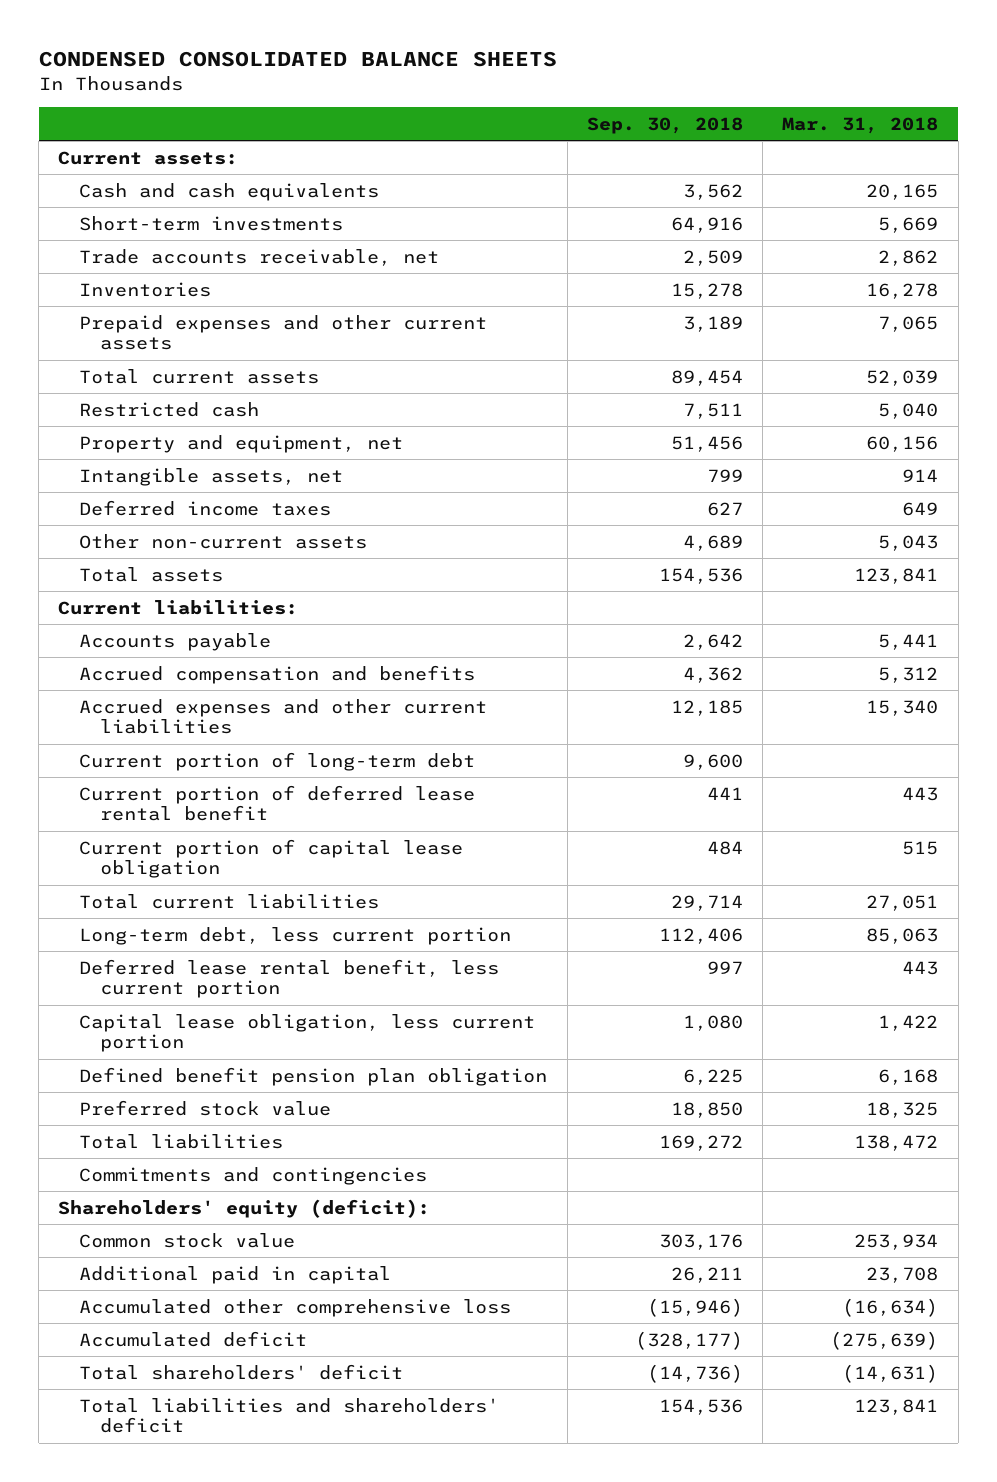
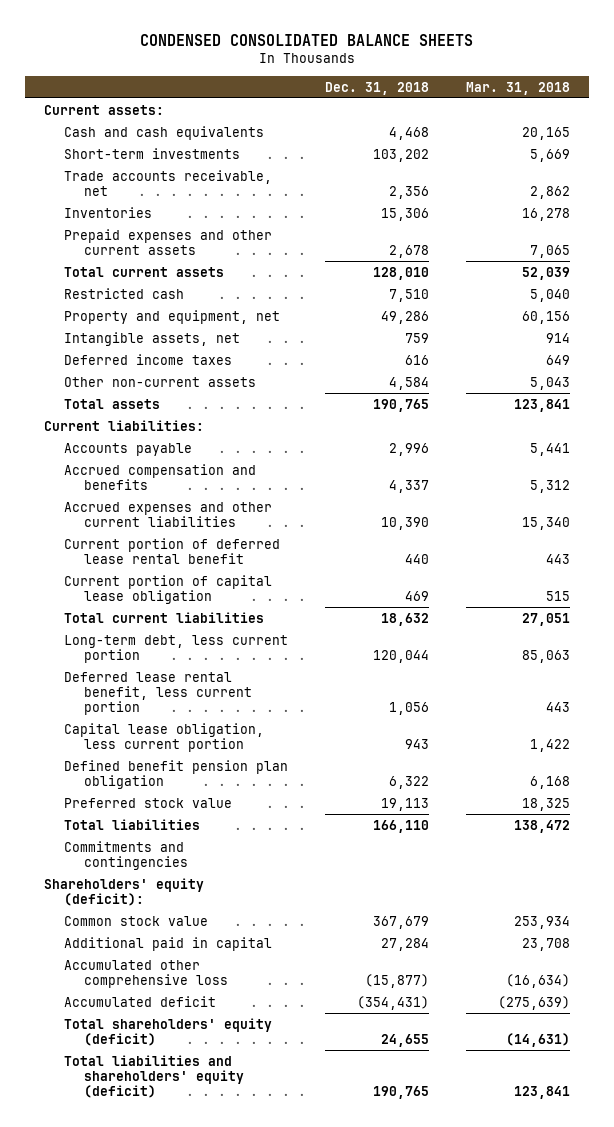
[586,116,743,134] Sep. 30, 2018 -> none
none -> [325,81,430,95] Dec. 31, 2018
[79,751,476,771] Current portion of long-term debt -> none
[79,1363,404,1380] Total shareholders' deficit -> [63,1017,272,1046] Total shareholders' equity (deficit)
[79,1397,500,1434] Total liabilities and shareholders' deficit -> [63,1054,244,1099] Total liabilities and shareholders' equity (deficit)

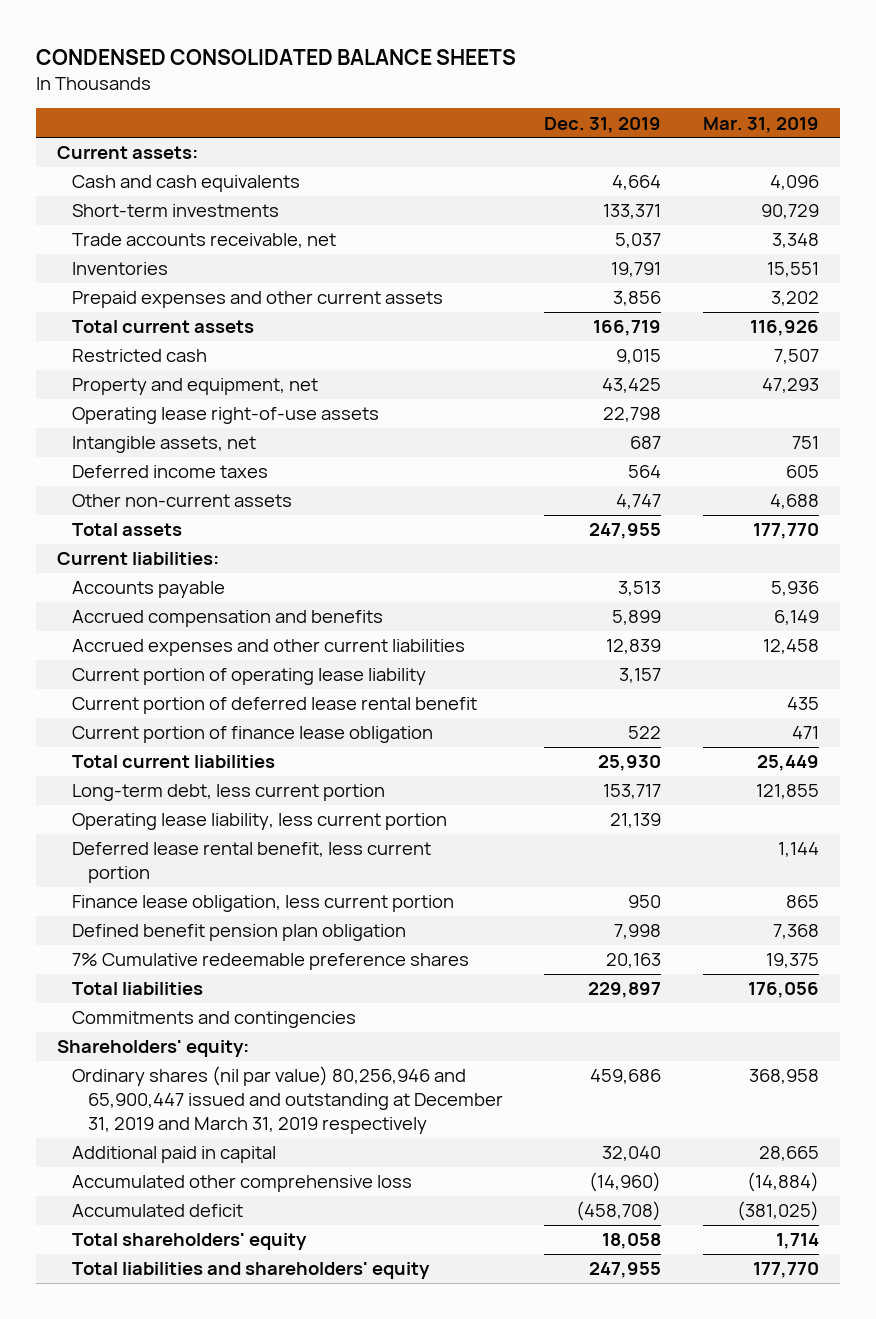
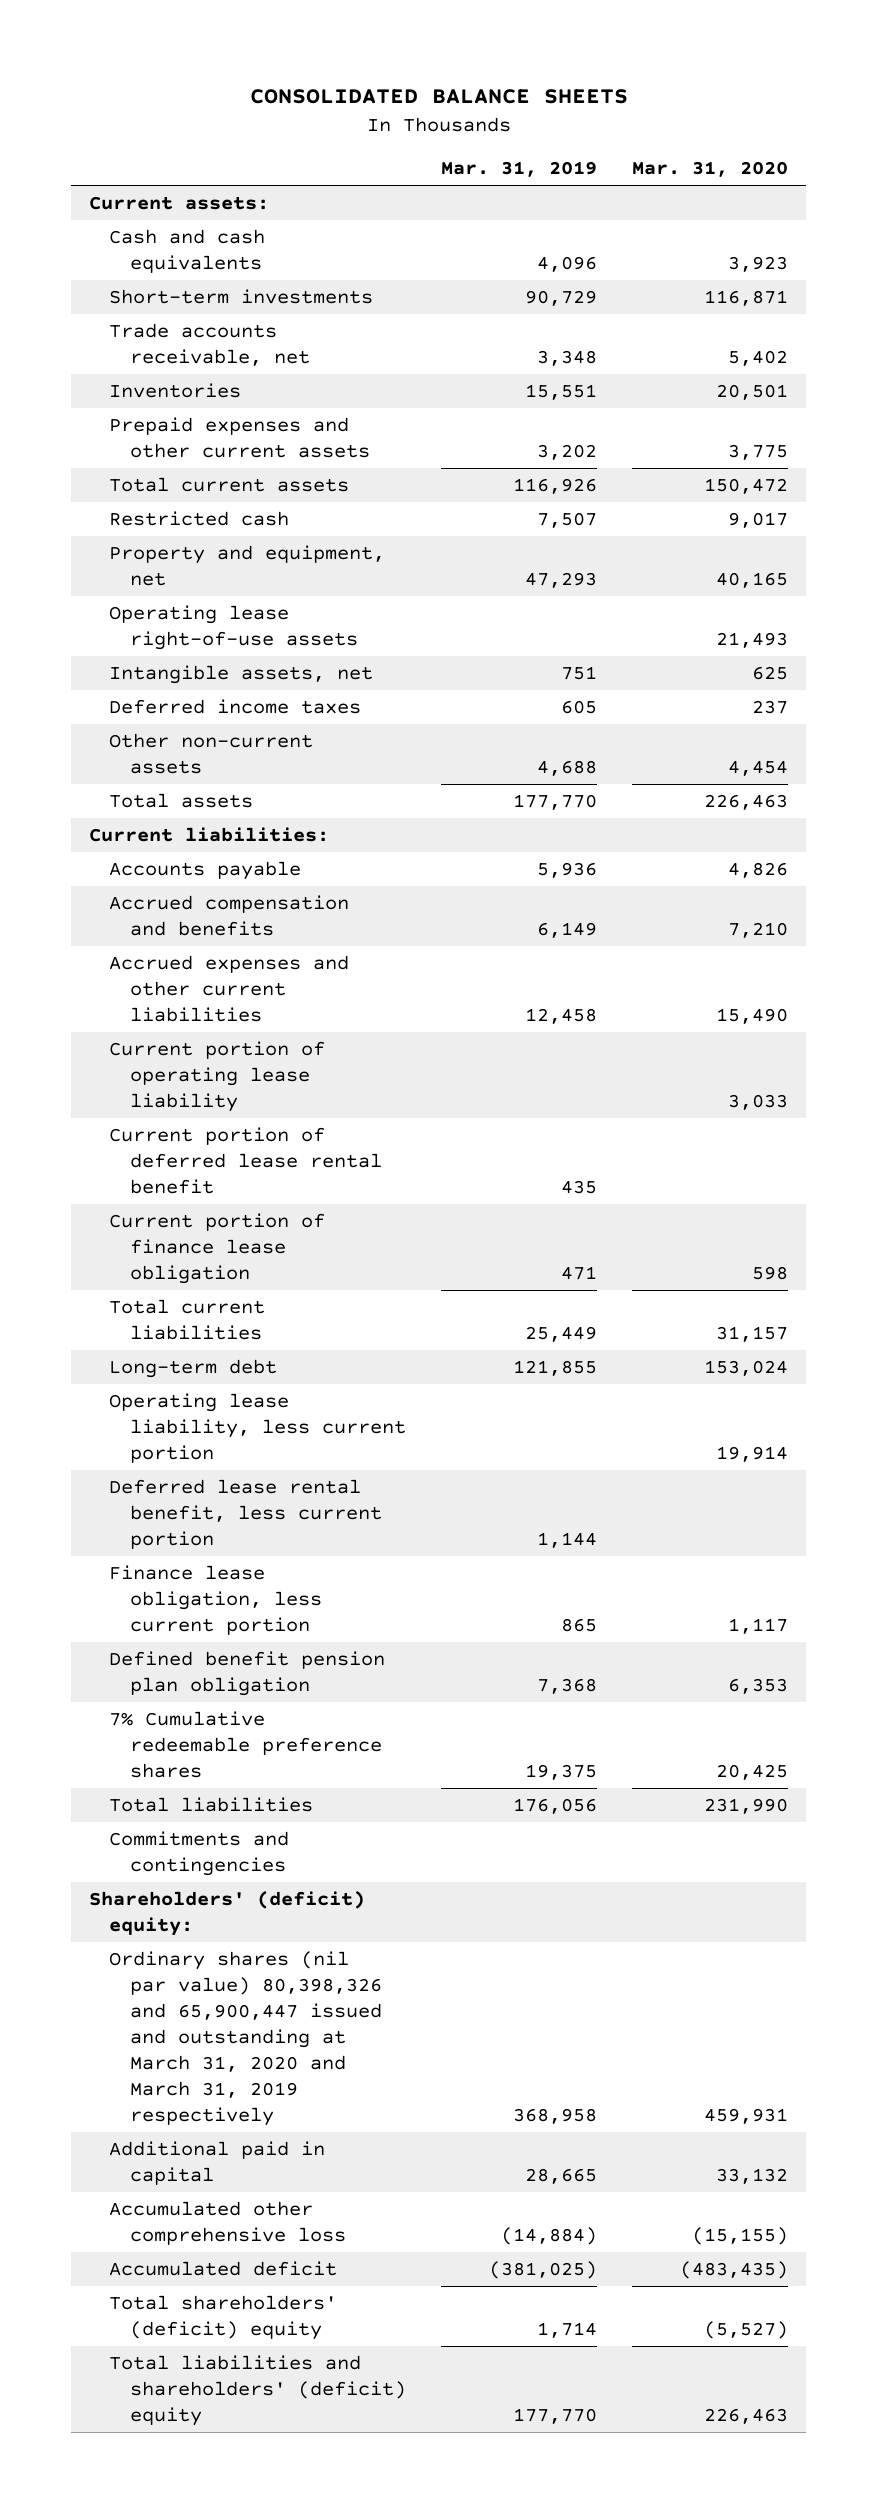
[36,48,517,65] CONDENSED CONSOLIDATED BALANCE SHEETS -> [249,88,628,104] CONSOLIDATED BALANCE SHEETS
[544,116,662,133] Dec. 31, 2019 -> none
none -> [632,161,789,178] Mar. 31, 2020
[72,784,386,802] Long-term debt, less current portion -> [109,1359,278,1379] Long-term debt
[57,1040,250,1058] Shareholders' equity: -> [88,1891,365,1937] Shareholders' (deficit) equity:
[72,1066,503,1135] Ordinary shares (nil par value) 80,256,946 and 65,900,447 issued and outstanding at December 31, 2019 and March 31, 2019 respectively -> [109,1951,382,2127] Ordinary shares (nil par value) 80,398,326 and 65,900,447 issued and outstanding at March 31, 2020 and March 31, 2019 respectively
[72,1233,308,1251] Total shareholders' equity -> [109,2295,338,2341] Total shareholders' (deficit) equity
[72,1262,431,1280] Total liabilities and shareholders' equity -> [109,2355,406,2427] Total liabilities and shareholders' (deficit) equity

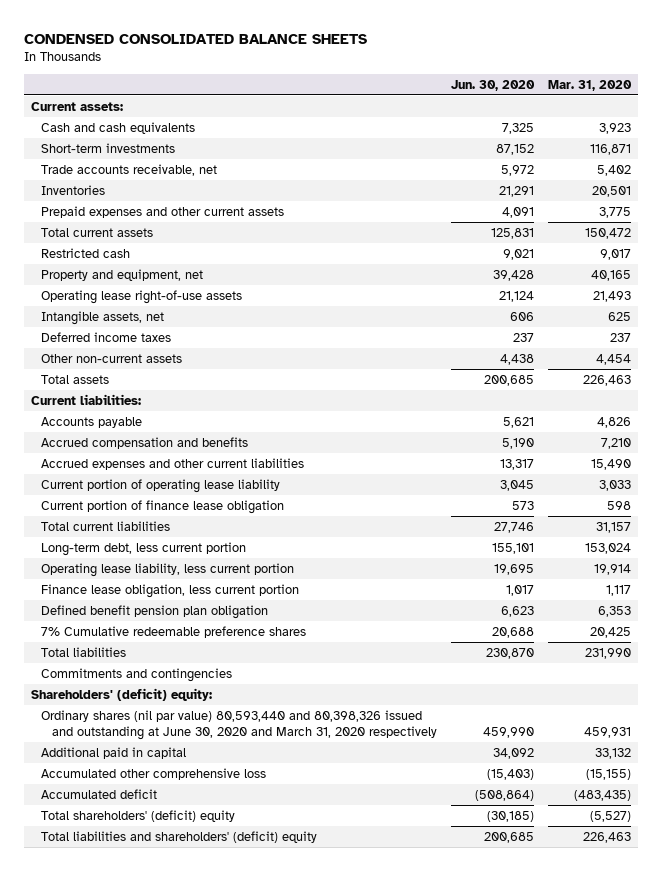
[249,88,628,104] CONSOLIDATED BALANCE SHEETS -> [23,33,367,44] CONDENSED CONSOLIDATED BALANCE SHEETS
[441,161,598,178] Mar. 31, 2019 -> none
none -> [450,79,535,91] Jun. 30, 2020
[109,1127,382,1195] Current portion of deferred lease rental benefit -> none
[109,1359,278,1379] Long-term debt -> [41,541,247,556] Long-term debt, less current portion
[109,1479,382,1550] Deferred lease rental benefit, less current portion -> none
[109,1951,382,2127] Ordinary shares (nil par value) 80,398,326 and 65,900,447 issued and outstanding at March 31, 2020 and March 31, 2019 respectively -> [41,709,437,740] Ordinary shares (nil par value) 80,593,440 and 80,398,326 issued and outstanding at June 30, 2020 and March 31, 2020 respectively

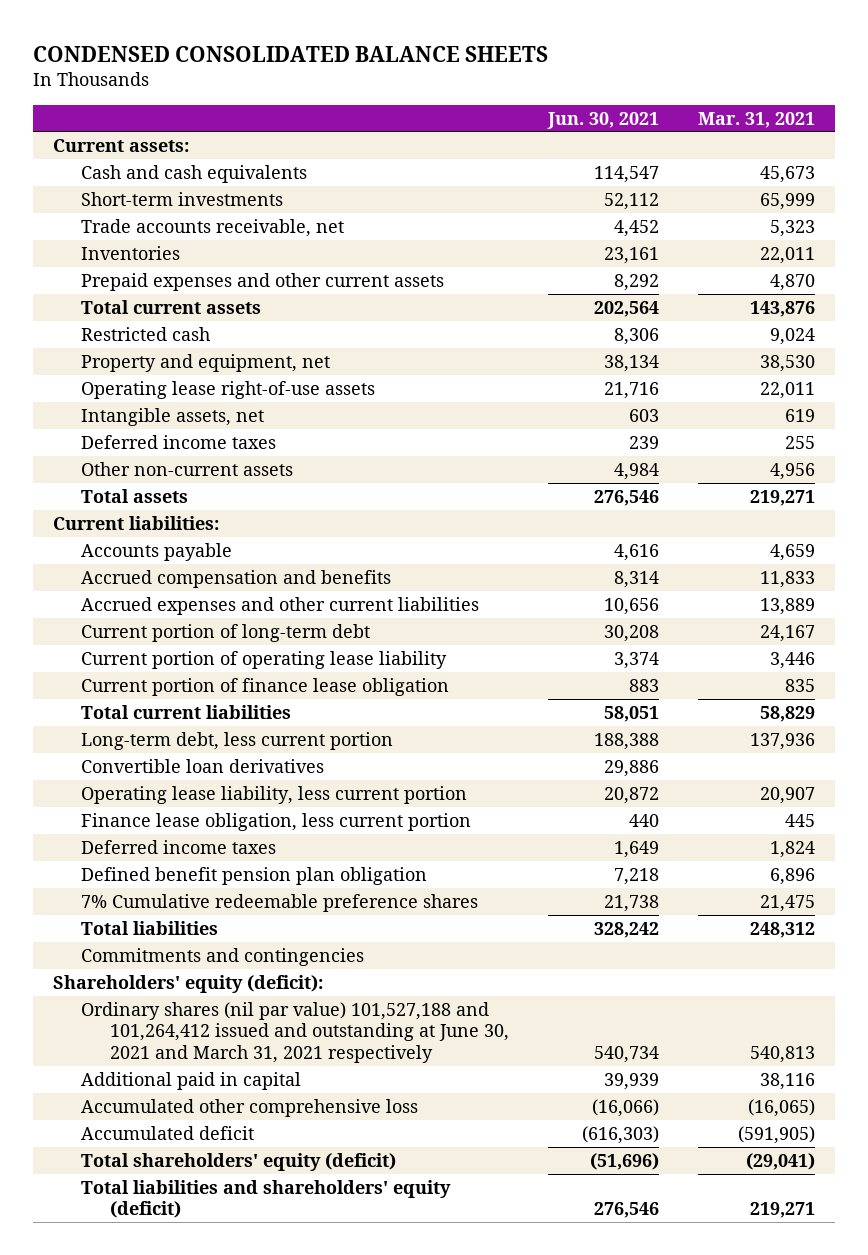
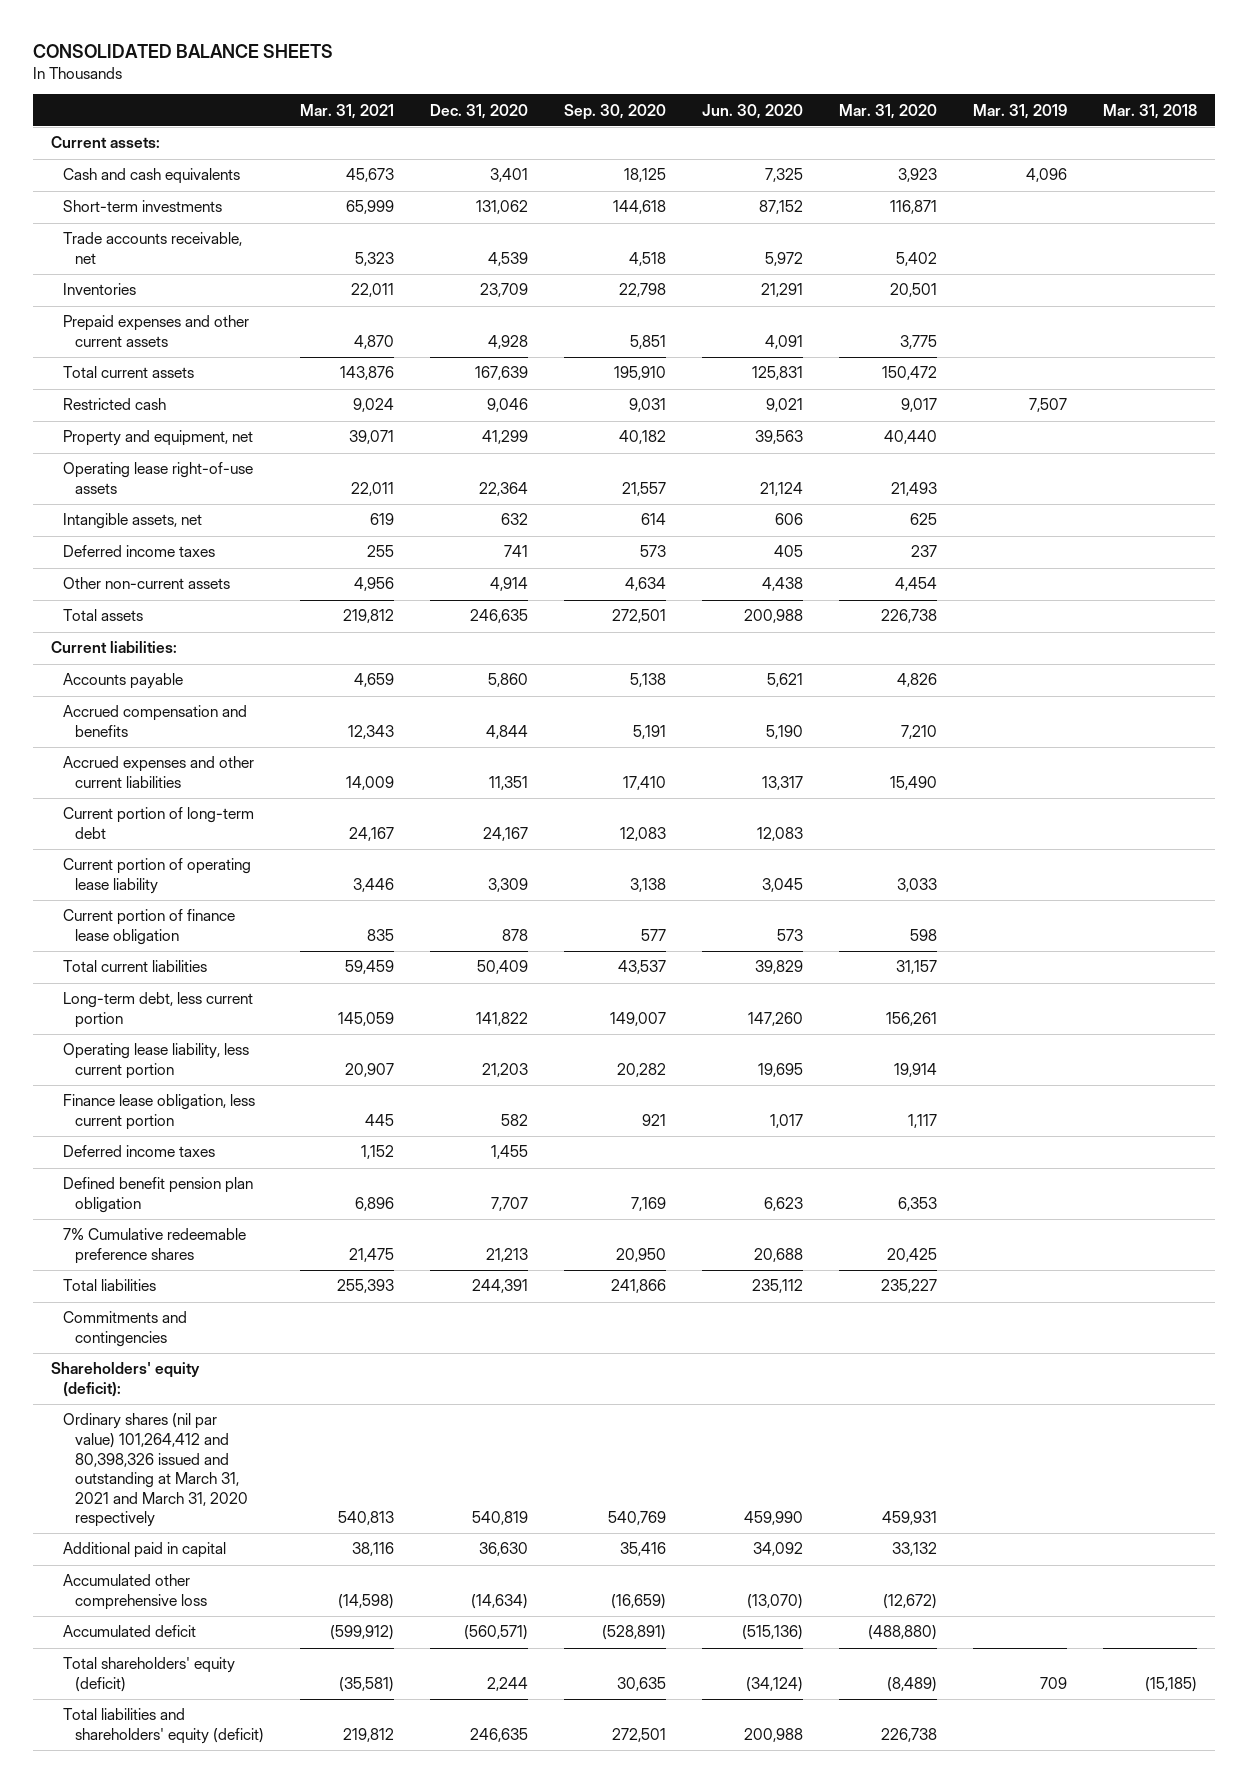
[33,45,549,62] CONDENSED CONSOLIDATED BALANCE SHEETS -> [33,43,334,58] CONSOLIDATED BALANCE SHEETS
[546,111,659,129] Jun. 30, 2021 -> none
none -> [430,103,529,119] Dec. 31, 2020
none -> [564,103,667,120] Sep. 30, 2020
none -> [702,103,804,119] Jun. 30, 2020
none -> [839,103,938,119] Mar. 31, 2020
none -> [973,103,1068,119] Mar. 31, 2019
none -> [1103,103,1198,119] Mar. 31, 2018
[760,354,816,372] 38,530 -> [349,430,395,445] 39,071
[750,489,816,506] 219,271 -> [343,609,395,624] 219,812
[760,570,816,588] 11,833 -> [348,725,395,740] 12,343
[760,597,816,615] 13,889 -> [346,776,395,791] 14,009
[81,758,325,773] Convertible loan derivatives -> none
[760,705,816,722] 58,829 -> [345,960,395,975] 59,459
[750,732,816,750] 137,936 -> [338,1012,395,1027] 145,059
[770,840,816,858] 1,824 -> [361,1145,395,1160] 1,152
[750,921,816,938] 248,312 -> [337,1279,395,1294] 255,393
[81,1001,509,1063] Ordinary shares (nil par value) 101,527,188 and 101,264,412 issued and outstanding at June 30, 2021 and March 31, 2021 respectively -> [63,1413,249,1528] Ordinary shares (nil par value) 101,264,412 and 80,398,326 issued and outstanding at March 31, 2021 and March 31, 2020 respectively
[748,1098,816,1117] (16,065) -> [338,1594,395,1610] (14,598)
[738,1125,816,1144] (591,905) -> [330,1625,395,1641] (599,912)
[746,1152,816,1170] (29,041) -> [339,1677,395,1693] (35,581)
[750,1202,816,1219] 219,271 -> [343,1728,395,1743] 219,812

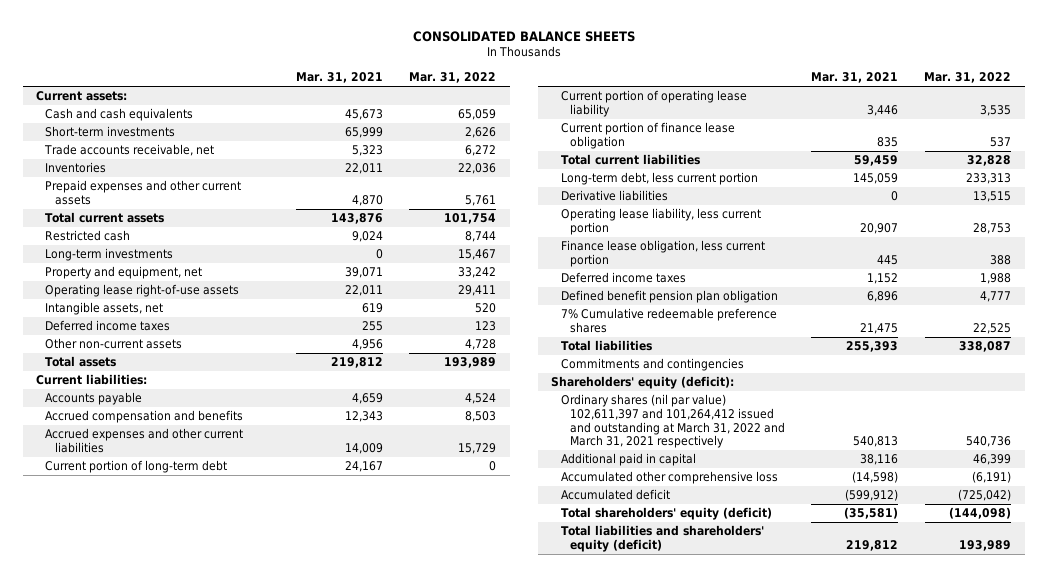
[430,103,529,119] Dec. 31, 2020 -> none
[564,103,667,120] Sep. 30, 2020 -> none
[702,103,804,119] Jun. 30, 2020 -> none
[839,103,938,119] Mar. 31, 2020 -> none
[973,103,1068,119] Mar. 31, 2019 -> none
[1103,103,1198,119] Mar. 31, 2018 -> none
none -> [409,72,497,84] Mar. 31, 2022
none -> [45,248,174,262] Long-term investments
none -> [560,190,668,202] Derivative liabilities
[63,1413,249,1528] Ordinary shares (nil par value) 101,264,412 and 80,398,326 issued and outstanding at March 31, 2021 and March 31, 2020 respectively -> [560,394,785,449] Ordinary shares (nil par value) 102,611,397 and 101,264,412 issued and outstanding at March 31, 2022 and March 31, 2021 respectively

